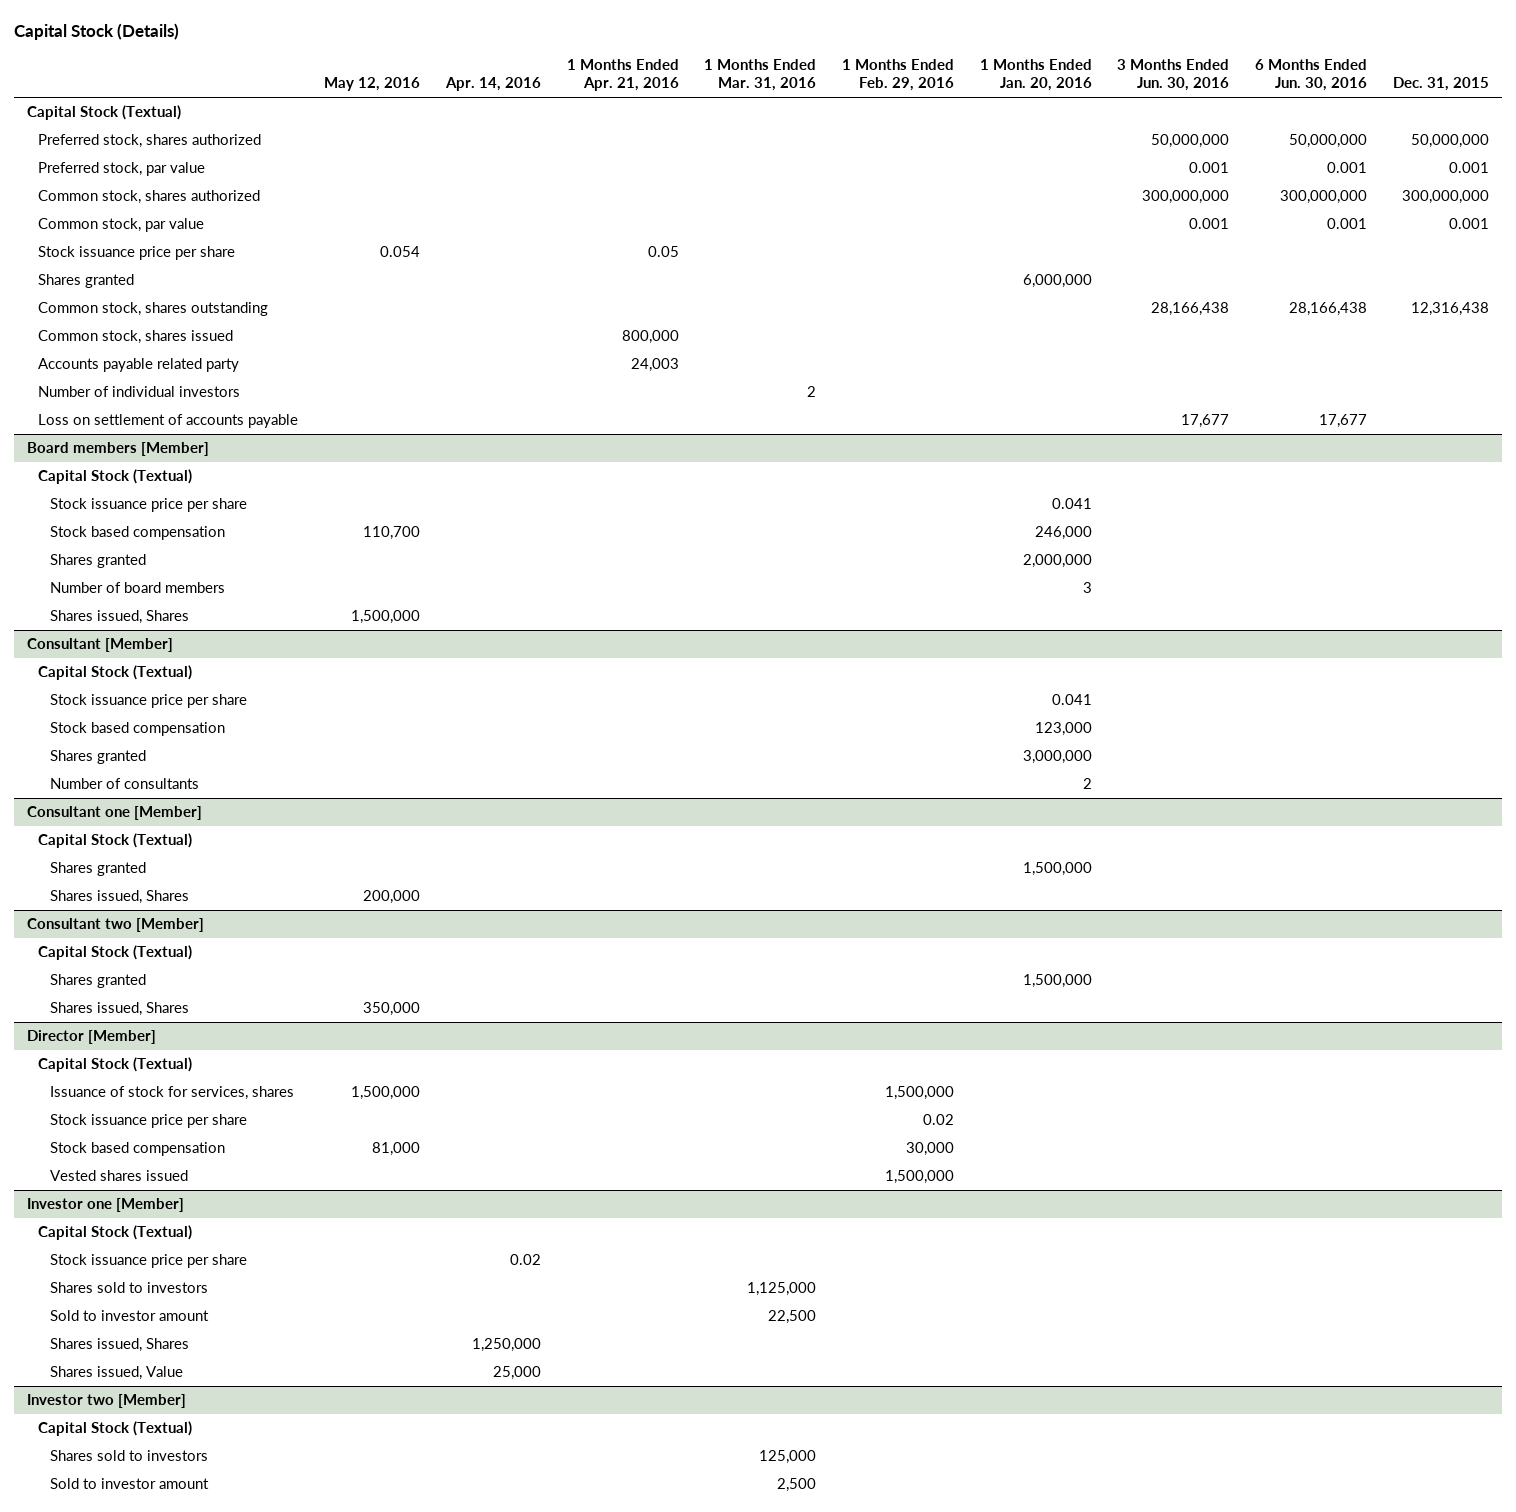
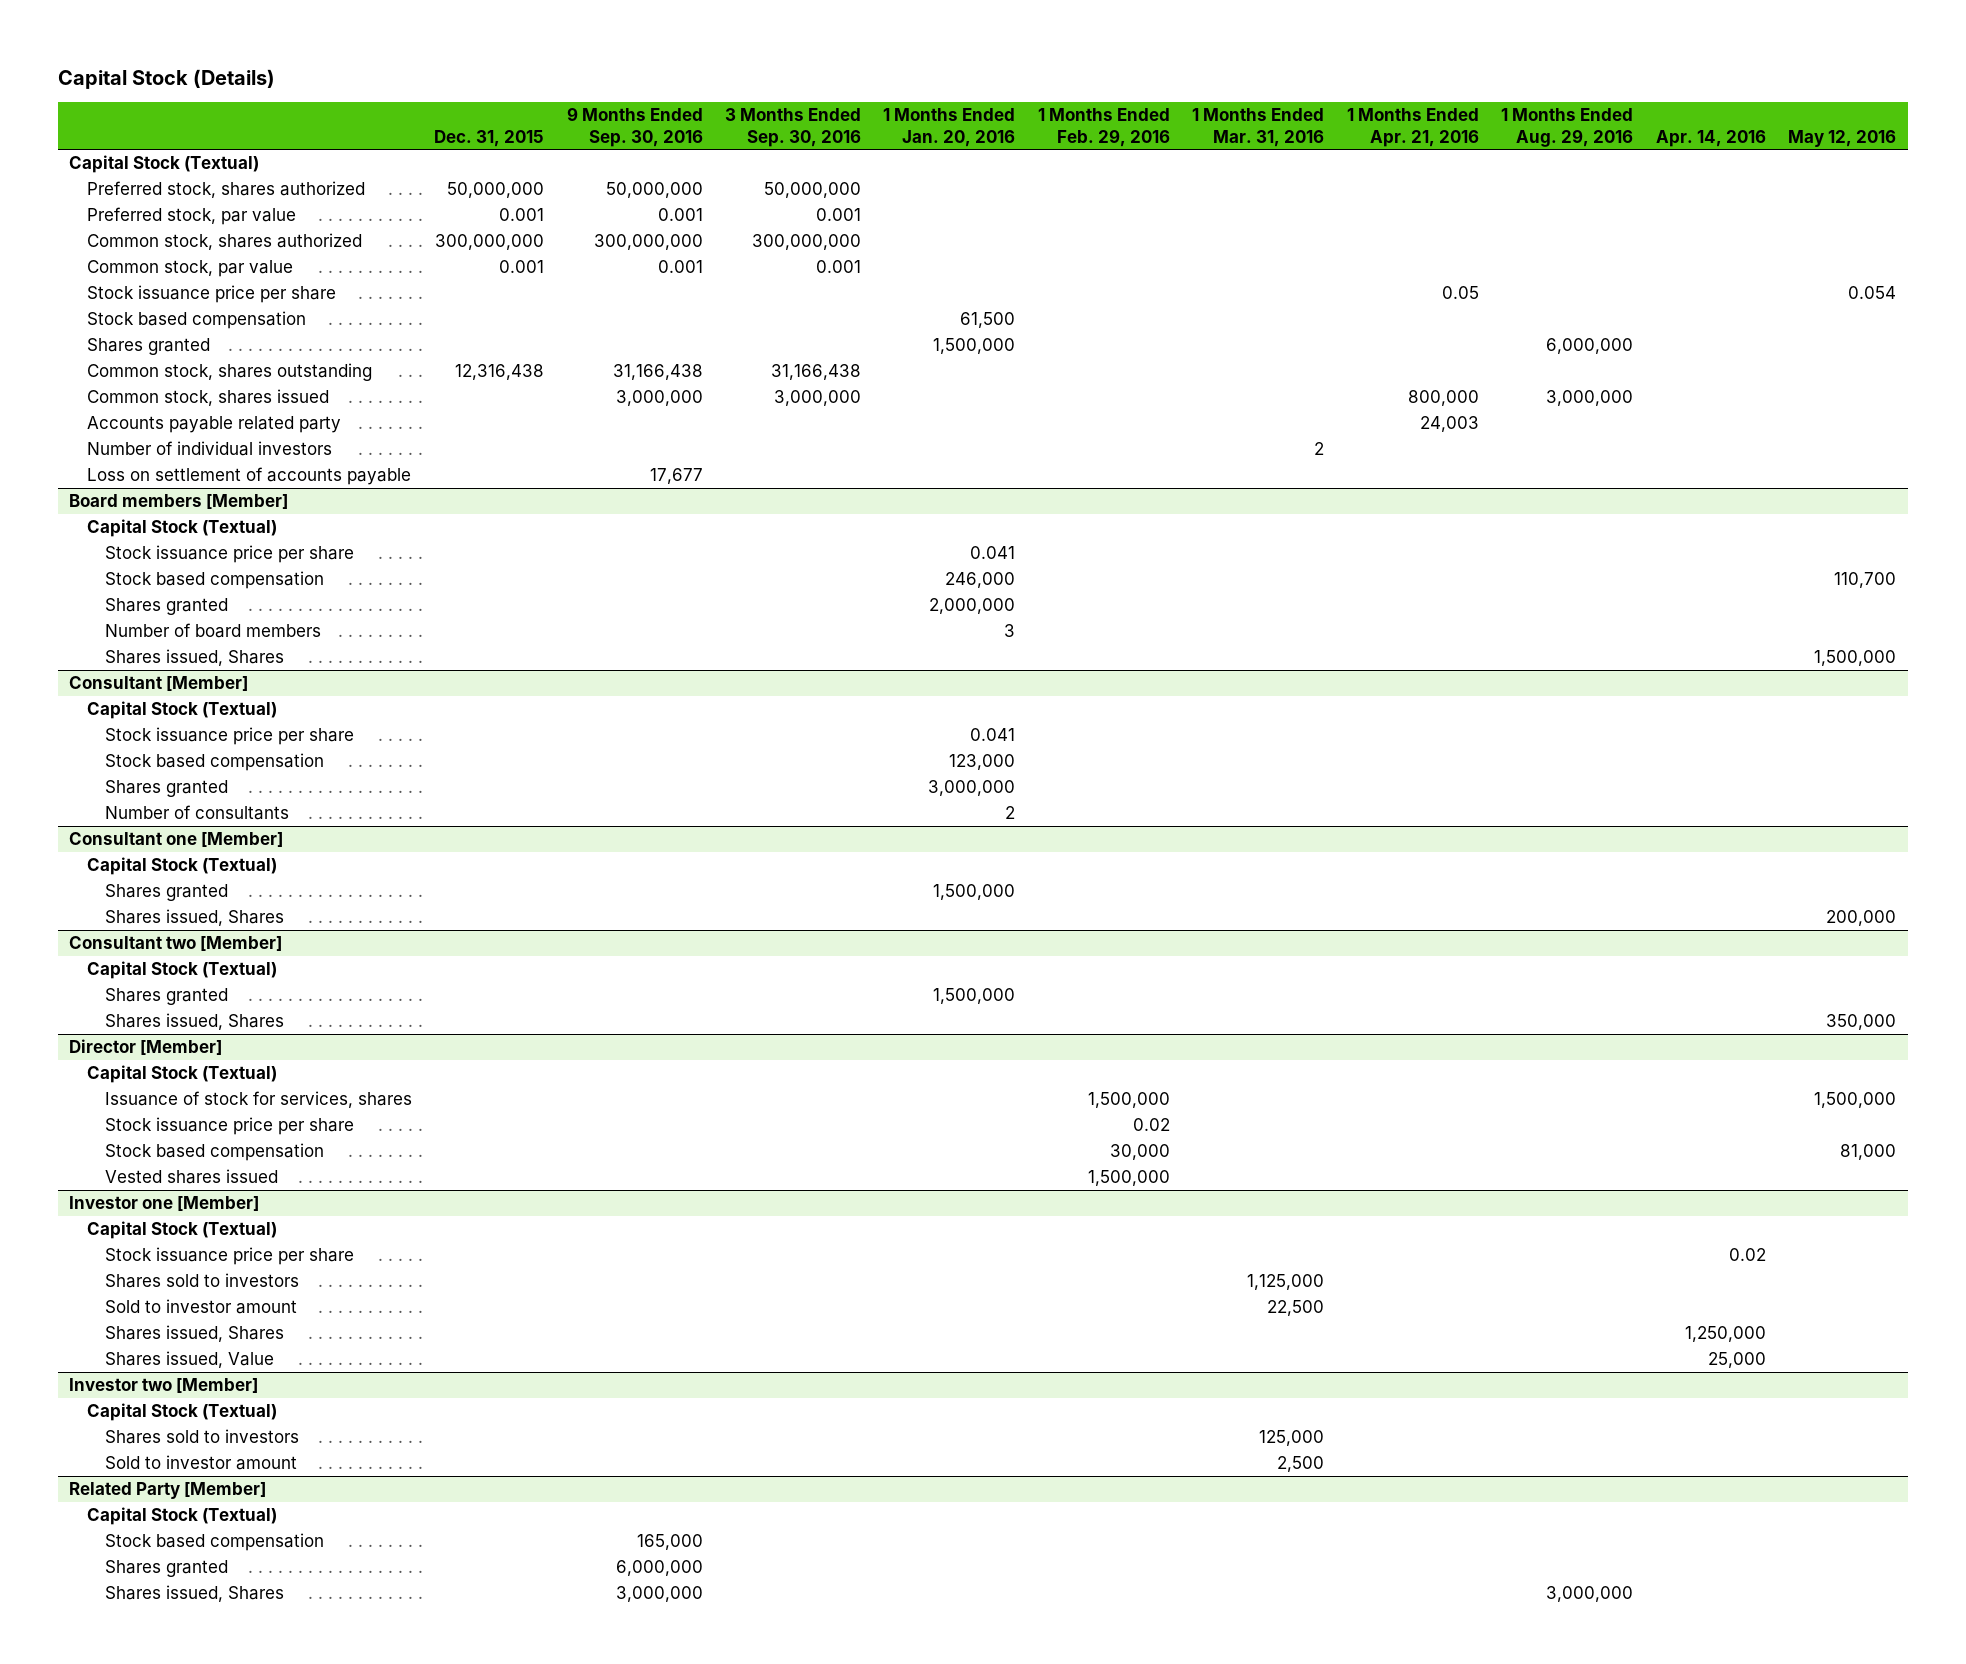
[1117,59,1230,92] 3 Months Ended Jun. 30, 2016 -> none
[1255,59,1368,92] 6 Months Ended Jun. 30, 2016 -> none
none -> [566,107,703,147] 9 Months Ended Sep. 30, 2016
none -> [724,108,861,147] 3 Months Ended Sep. 30, 2016
none -> [1501,108,1634,147] 1 Months Ended Aug. 29, 2016
none -> [86,311,306,330] Stock based compensation
[1022,274,1092,289] 6,000,000 -> [933,338,1016,355] 1,500,000
none -> [69,1482,267,1500] Related Party [Member]
none -> [86,1507,277,1526] Capital Stock (Textual)
none -> [104,1533,324,1552] Stock based compensation
none -> [104,1560,228,1578] Shares granted
none -> [104,1585,284,1603] Shares issued, Shares

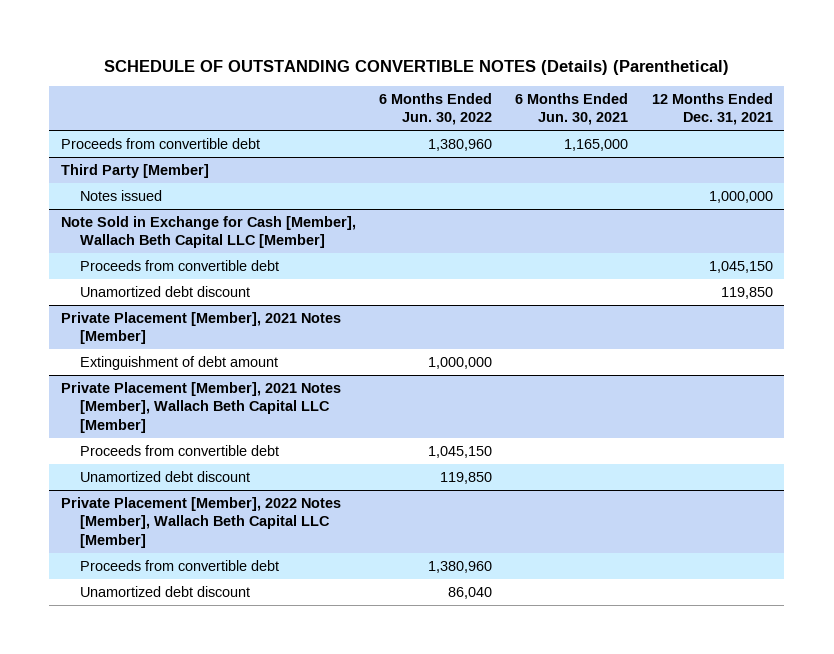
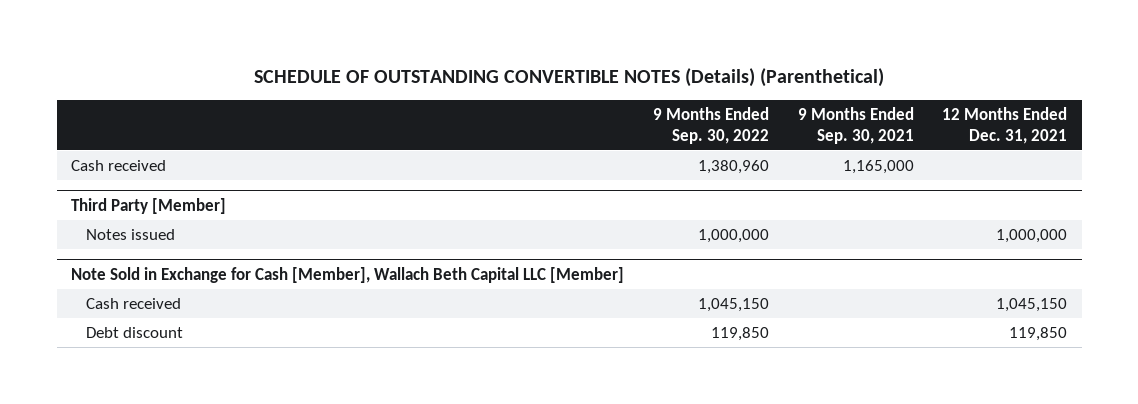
[379,93,493,126] 6 Months Ended Jun. 30, 2022 -> none
[515,93,629,126] 6 Months Ended Jun. 30, 2021 -> none
none -> [652,106,769,144] 9 Months Ended Sep. 30, 2022
none -> [797,106,914,144] 9 Months Ended Sep. 30, 2021
[60,137,260,149] Proceeds from convertible debt -> [70,160,166,172] Cash received
[60,311,341,345] Private Placement [Member], 2021 Notes [Member] -> none
[79,355,278,370] Extinguishment of debt amount -> none
[60,381,341,433] Private Placement [Member], 2021 Notes [Member], Wallach Beth Capital LLC [Member] -> none
[79,444,279,456] Proceeds from convertible debt -> none
[79,470,250,482] Unamortized debt discount -> none
[60,496,341,548] Private Placement [Member], 2022 Notes [Member], Wallach Beth Capital LLC [Member] -> none
[79,559,279,571] Proceeds from convertible debt -> none
[79,585,250,597] Unamortized debt discount -> none
[79,259,279,271] Proceeds from convertible debt -> [86,298,182,310] Cash received
[79,285,250,297] Unamortized debt discount -> [86,327,184,339] Debt discount

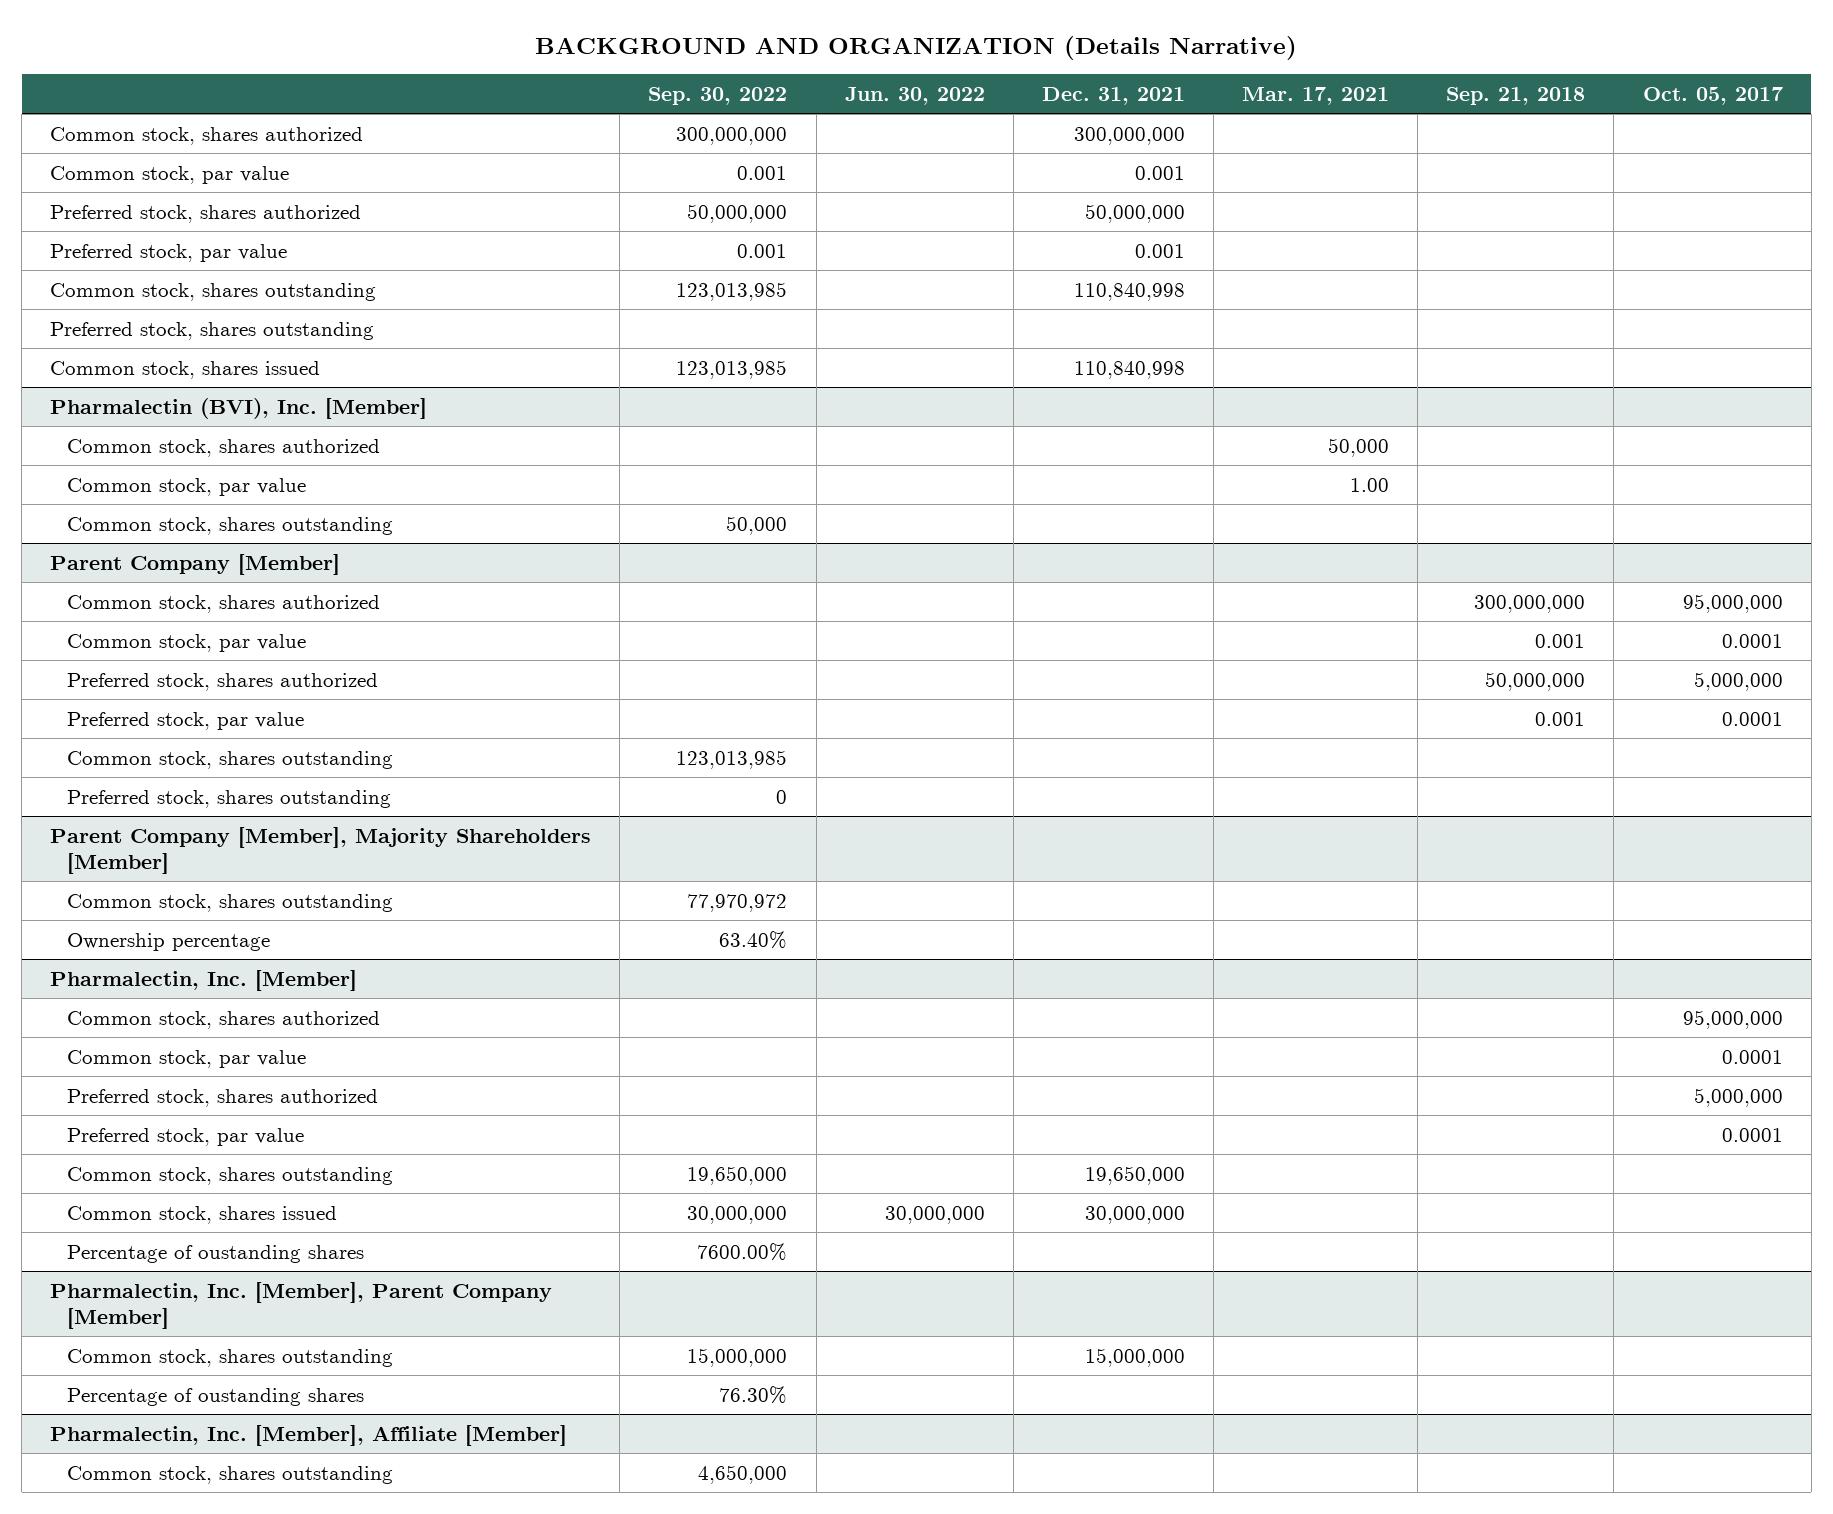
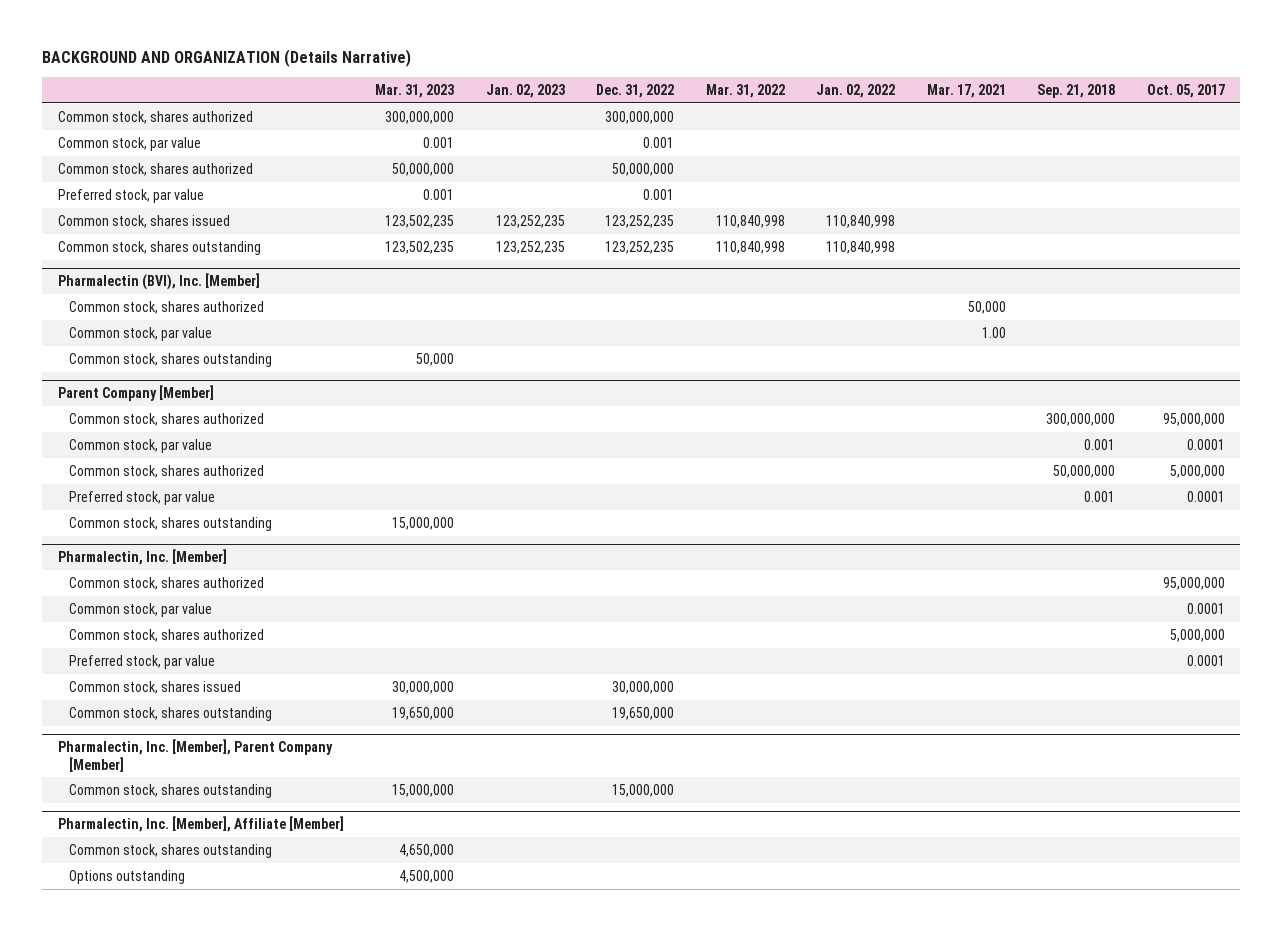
[648,87,788,106] Sep. 30, 2022 -> none
[844,87,985,106] Jun. 30, 2022 -> none
[1041,87,1185,106] Dec. 31, 2021 -> none
none -> [375,83,455,98] Mar. 31, 2023
none -> [485,83,565,98] Jan. 02, 2023
none -> [596,83,675,98] Dec. 31, 2022
none -> [705,83,785,98] Mar. 31, 2022
none -> [816,83,896,98] Jan. 02, 2022
[50,204,362,223] Preferred stock, shares authorized -> [57,162,253,176] Common stock, shares authorized
[50,321,375,340] Preferred stock, shares outstanding -> none
[50,282,377,301] Common stock, shares outstanding -> [57,240,261,255] Common stock, shares outstanding
[66,672,378,691] Preferred stock, shares authorized -> [69,464,265,478] Common stock, shares authorized
[66,789,391,808] Preferred stock, shares outstanding -> none
[50,826,592,874] Parent Company [Member], Majority Shareholders [Member] -> none
[66,893,393,912] Common stock, shares outstanding -> none
[66,932,270,951] Ownership percentage -> none
[66,1088,378,1107] Preferred stock, shares authorized -> [69,628,265,642] Common stock, shares authorized
[66,1244,364,1263] Percentage of oustanding shares -> none
[66,1166,393,1185] Common stock, shares outstanding -> [69,706,273,721] Common stock, shares outstanding
[66,1387,364,1406] Percentage of oustanding shares -> none
none -> [69,869,186,884] Options outstanding

